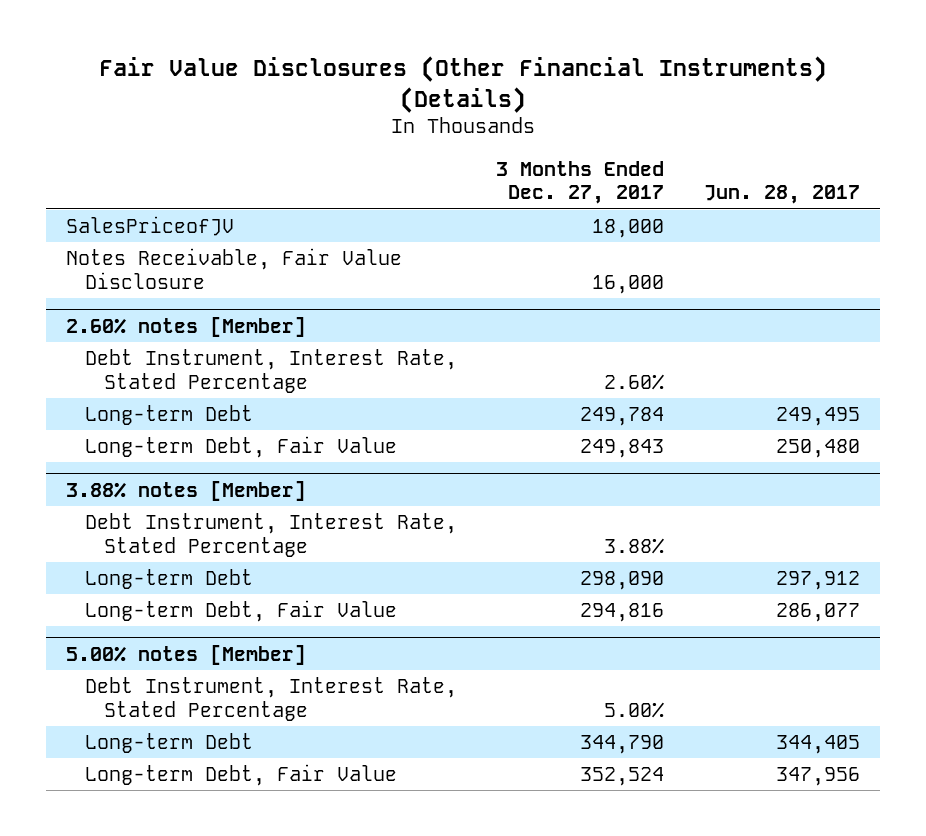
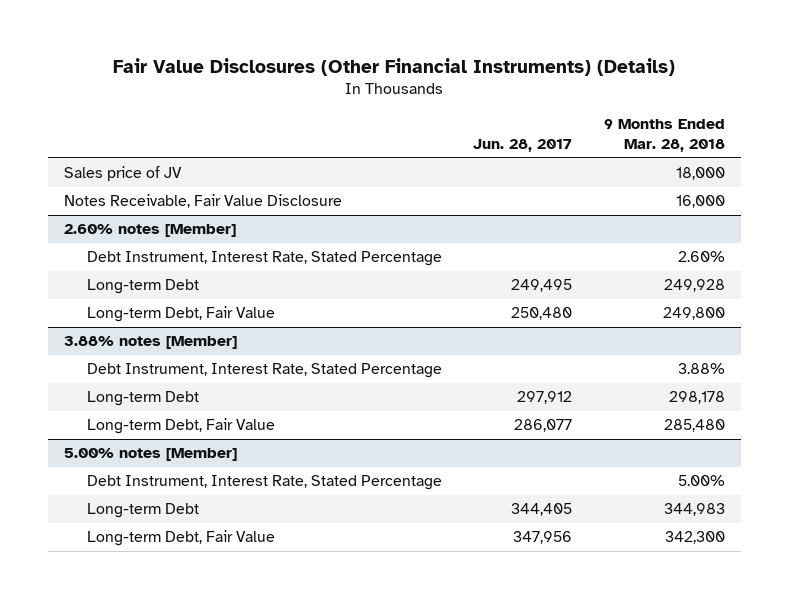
[496,160,665,205] 3 Months Ended Dec. 27, 2017 -> none
none -> [603,119,725,152] 9 Months Ended Mar. 28, 2018
[65,216,234,237] SalesPriceofJV -> [63,166,182,182] Sales price of JV

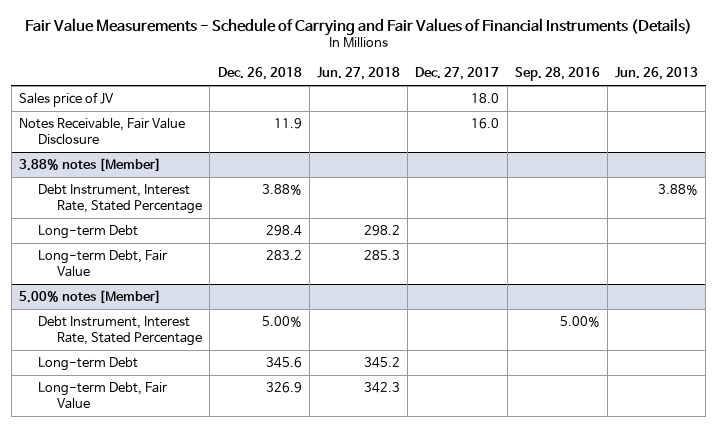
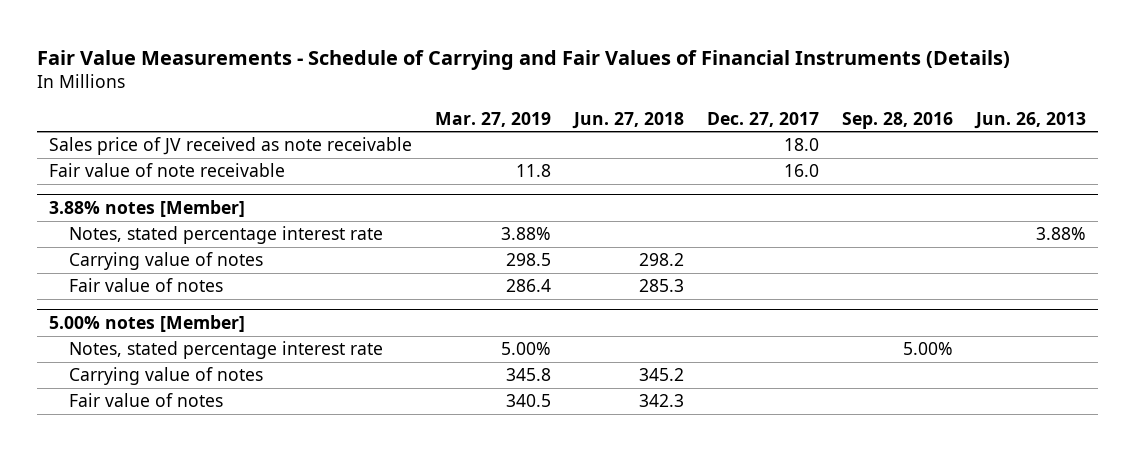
[217,66,302,80] Dec. 26, 2018 -> none
none -> [435,111,552,127] Mar. 27, 2019
[19,92,115,108] Sales price of JV -> [49,137,413,156] Sales price of JV received as note receivable
[19,118,186,146] Notes Receivable, Fair Value Disclosure -> [49,163,286,178] Fair value of note receivable
[38,184,203,215] Debt Instrument, Interest Rate, Stated Percentage -> [69,226,384,245] Notes, stated percentage interest rate
[38,225,139,240] Long-term Debt -> [69,252,264,271] Carrying value of notes
[38,250,168,278] Long-term Debt, Fair Value -> [69,278,224,293] Fair value of notes
[38,316,203,347] Debt Instrument, Interest Rate, Stated Percentage -> [69,341,384,360] Notes, stated percentage interest rate
[38,357,139,372] Long-term Debt -> [69,367,264,386] Carrying value of notes
[38,382,168,410] Long-term Debt, Fair Value -> [69,393,224,408] Fair value of notes

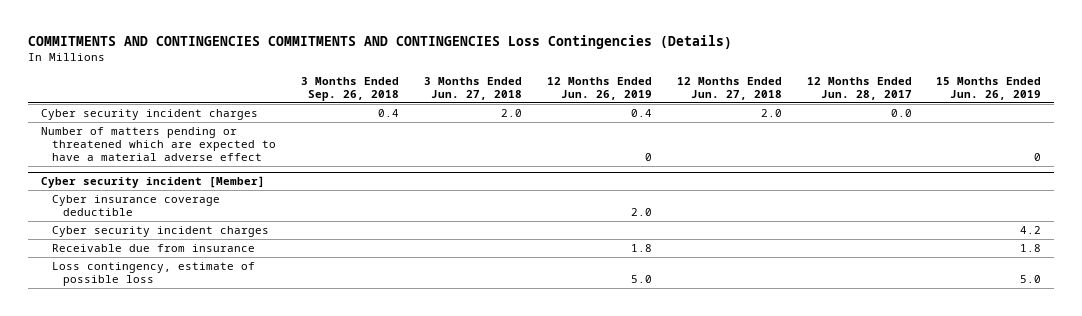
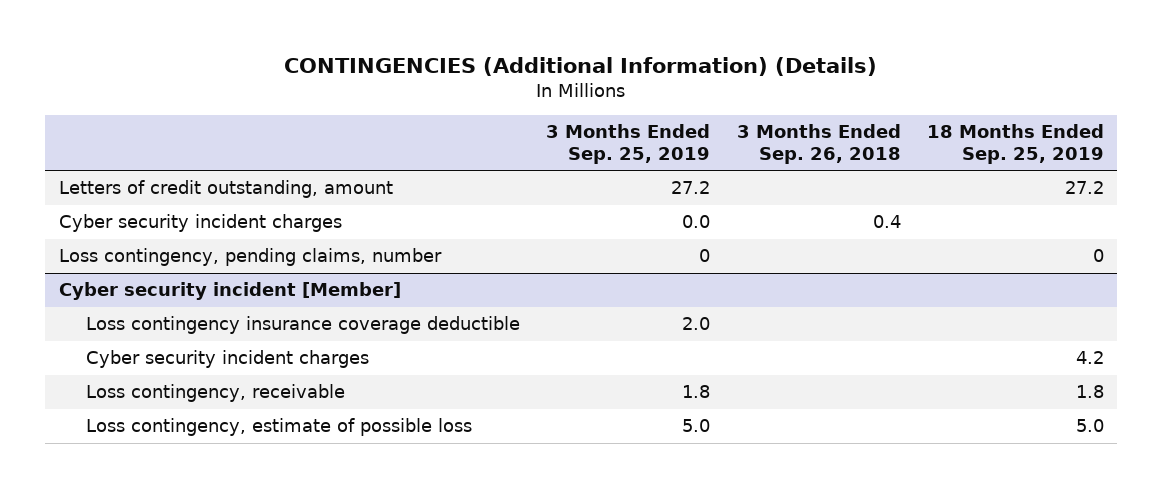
[28,34,733,49] COMMITMENTS AND CONTINGENCIES COMMITMENTS AND CONTINGENCIES Loss Contingencies (Details) -> [284,57,878,77] CONTINGENCIES (Additional Information) (Details)
[423,76,522,100] 3 Months Ended Jun. 27, 2018 -> none
[546,76,652,100] 12 Months Ended Jun. 26, 2019 -> none
[676,76,782,100] 12 Months Ended Jun. 27, 2018 -> none
[806,76,912,100] 12 Months Ended Jun. 28, 2017 -> none
[936,76,1042,100] 15 Months Ended Jun. 26, 2019 -> none
none -> [546,124,711,164] 3 Months Ended Sep. 25, 2019
none -> [927,124,1105,164] 18 Months Ended Sep. 25, 2019
none -> [58,180,393,199] Letters of credit outstanding, amount
[40,126,276,161] Number of matters pending or threatened which are expected to have a material adverse effect -> [58,248,442,267] Loss contingency, pending claims, number
[51,194,220,216] Cyber insurance coverage deductible -> [85,316,520,335] Loss contingency insurance coverage deductible
[51,243,255,252] Receivable due from insurance -> [85,384,345,403] Loss contingency, receivable

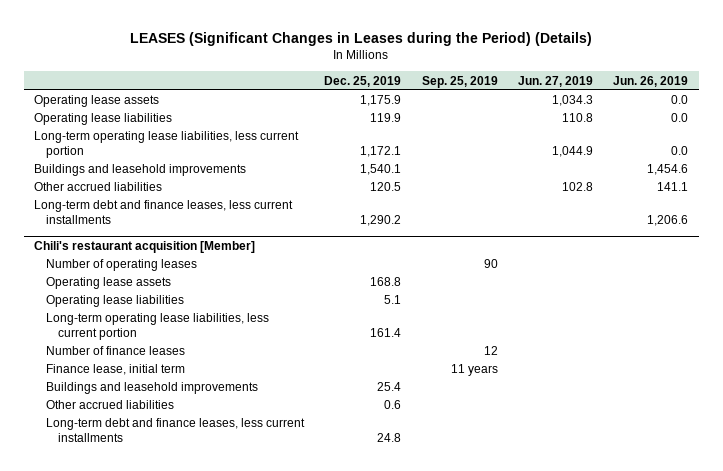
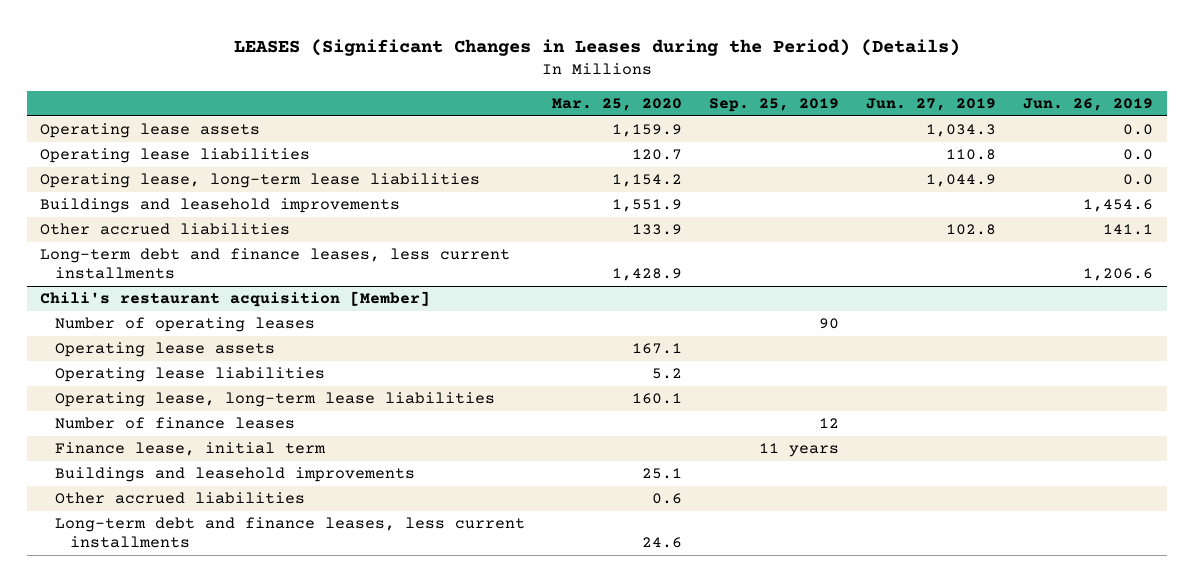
[324,75,402,87] Dec. 25, 2019 -> none
none -> [552,97,683,111] Mar. 25, 2020
[34,131,300,158] Long-term operating lease liabilities, less current portion -> [40,173,481,189] Operating lease, long-term lease liabilities
[45,313,269,340] Long-term operating lease liabilities, less current portion -> [55,392,496,408] Operating lease, long-term lease liabilities

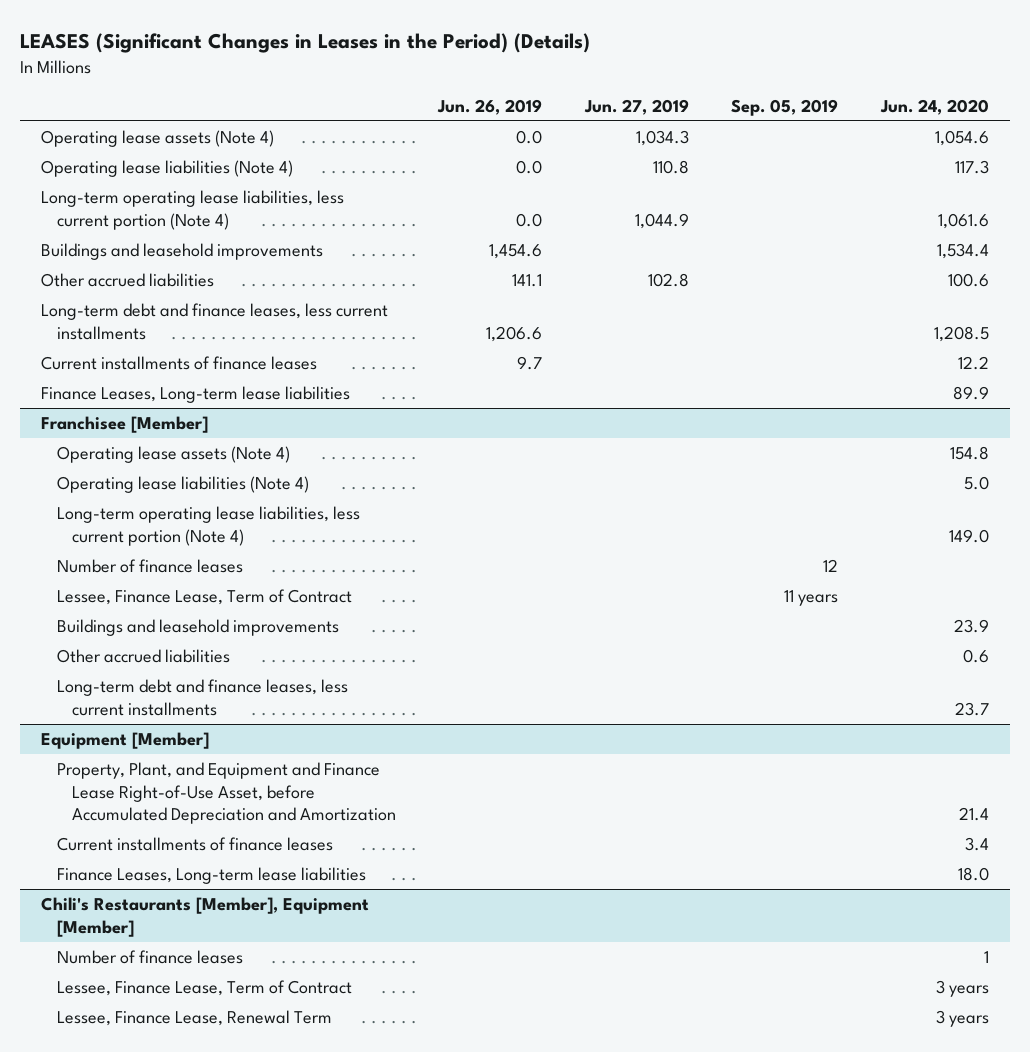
[233,39,960,57] LEASES (Significant Changes in Leases during the Period) (Details) -> [20,33,591,54] LEASES (Significant Changes in Leases in the Period) (Details)
[552,97,683,111] Mar. 25, 2020 -> none
[709,97,840,112] Sep. 25, 2019 -> none
none -> [731,98,839,116] Sep. 05, 2019
none -> [879,98,989,115] Jun. 24, 2020
[40,123,261,139] Operating lease assets -> [41,130,275,148] Operating lease assets (Note 4)
[40,148,311,164] Operating lease liabilities -> [41,160,294,178] Operating lease liabilities (Note 4)
[40,173,481,189] Operating lease, long-term lease liabilities -> [41,190,345,230] Long-term operating lease liabilities, less current portion (Note 4)
[55,317,316,333] Number of operating leases -> none
none -> [41,356,318,371] Current installments of finance leases
none -> [41,386,351,404] Finance Leases, Long-term lease liabilities
[40,291,431,308] Chili's restaurant acquisition [Member] -> [41,416,209,434] Franchisee [Member]
[55,342,276,358] Operating lease assets -> [56,446,290,464] Operating lease assets (Note 4)
[55,367,326,383] Operating lease liabilities -> [56,476,309,494] Operating lease liabilities (Note 4)
[55,392,496,408] Operating lease, long-term lease liabilities -> [56,506,360,546] Long-term operating lease liabilities, less current portion (Note 4)
[55,442,327,457] Finance lease, initial term -> [56,589,352,606] Lessee, Finance Lease, Term of Contract
none -> [41,732,210,750] Equipment [Member]
none -> [56,762,397,824] Property, Plant, and Equipment and Finance Lease Right-of-Use Asset, before Accumulated Depreciation and Amortization
none -> [56,837,333,852] Current installments of finance leases
none -> [56,867,366,885] Finance Leases, Long-term lease liabilities
none -> [41,897,370,937] Chili's Restaurants [Member], Equipment [Member]
none -> [56,950,243,965] Number of finance leases
none -> [56,980,352,997] Lessee, Finance Lease, Term of Contract
none -> [56,1010,332,1027] Lessee, Finance Lease, Renewal Term

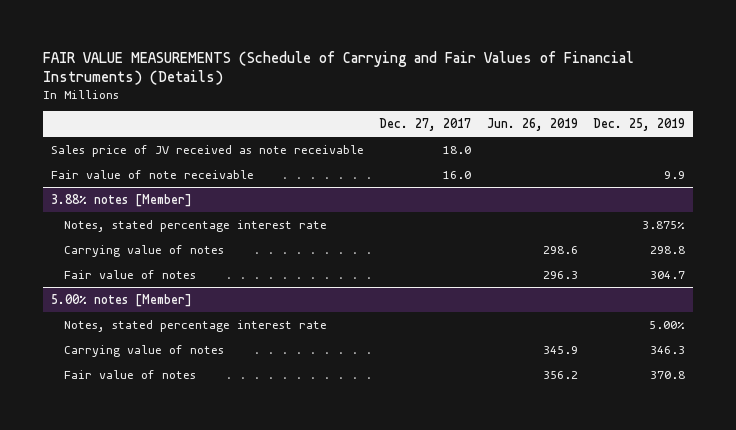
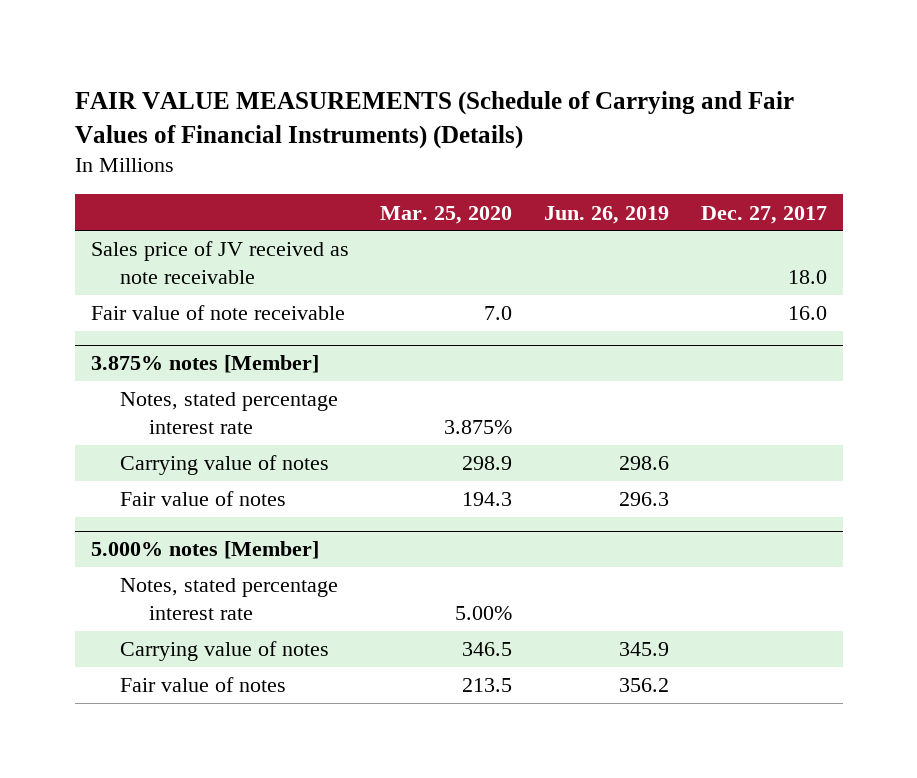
[592,118,685,132] Dec. 25, 2019 -> none
none -> [380,205,513,224] Mar. 25, 2020
[51,193,193,207] 3.88% notes [Member] -> [90,355,319,374] 3.875% notes [Member]
[51,293,193,307] 5.00% notes [Member] -> [90,541,319,560] 5.000% notes [Member]

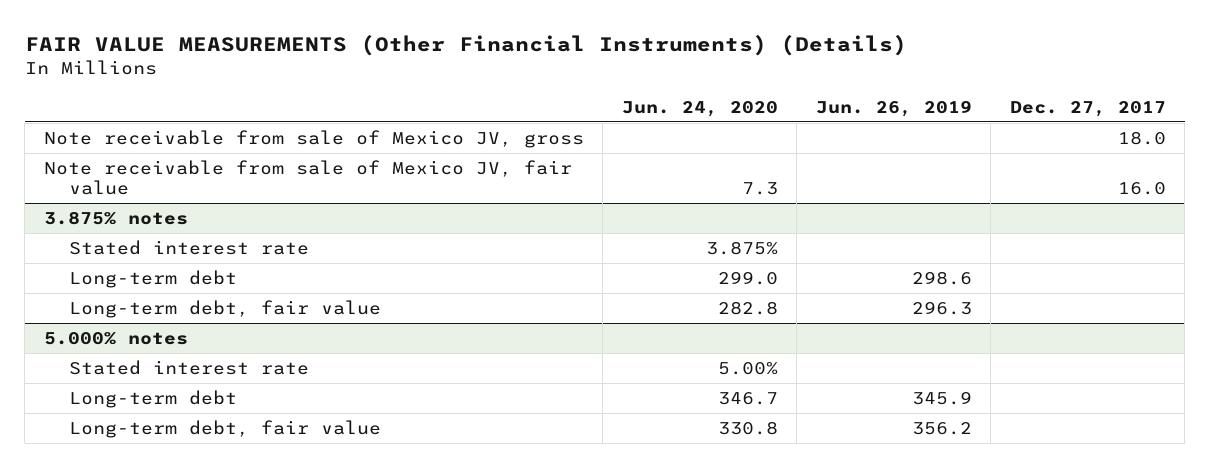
[74,90,794,149] FAIR VALUE MEASUREMENTS (Schedule of Carrying and Fair Values of Financial Instruments) (Details) -> [24,35,907,57] FAIR VALUE MEASUREMENTS (Other Financial Instruments) (Details)
[380,205,513,224] Mar. 25, 2020 -> none
none -> [621,100,778,117] Jun. 24, 2020
[90,241,349,285] Sales price of JV received as note receivable -> [43,129,584,148] Note receivable from sale of Mexico JV, gross
[90,305,345,321] Fair value of note receivable -> [43,159,572,196] Note receivable from sale of Mexico JV, fair value
[90,355,319,374] 3.875% notes [Member] -> [43,210,188,225] 3.875% notes
[119,392,338,435] Notes, stated percentage interest rate -> [69,239,310,255] Stated interest rate
[119,455,329,476] Carrying value of notes -> [69,269,238,288] Long-term debt
[119,491,286,507] Fair value of notes -> [69,299,382,318] Long-term debt, fair value
[90,541,319,560] 5.000% notes [Member] -> [43,331,188,345] 5.000% notes
[119,578,338,621] Notes, stated percentage interest rate -> [69,359,310,375] Stated interest rate
[119,641,329,662] Carrying value of notes -> [69,389,238,408] Long-term debt
[119,677,286,693] Fair value of notes -> [69,419,382,438] Long-term debt, fair value

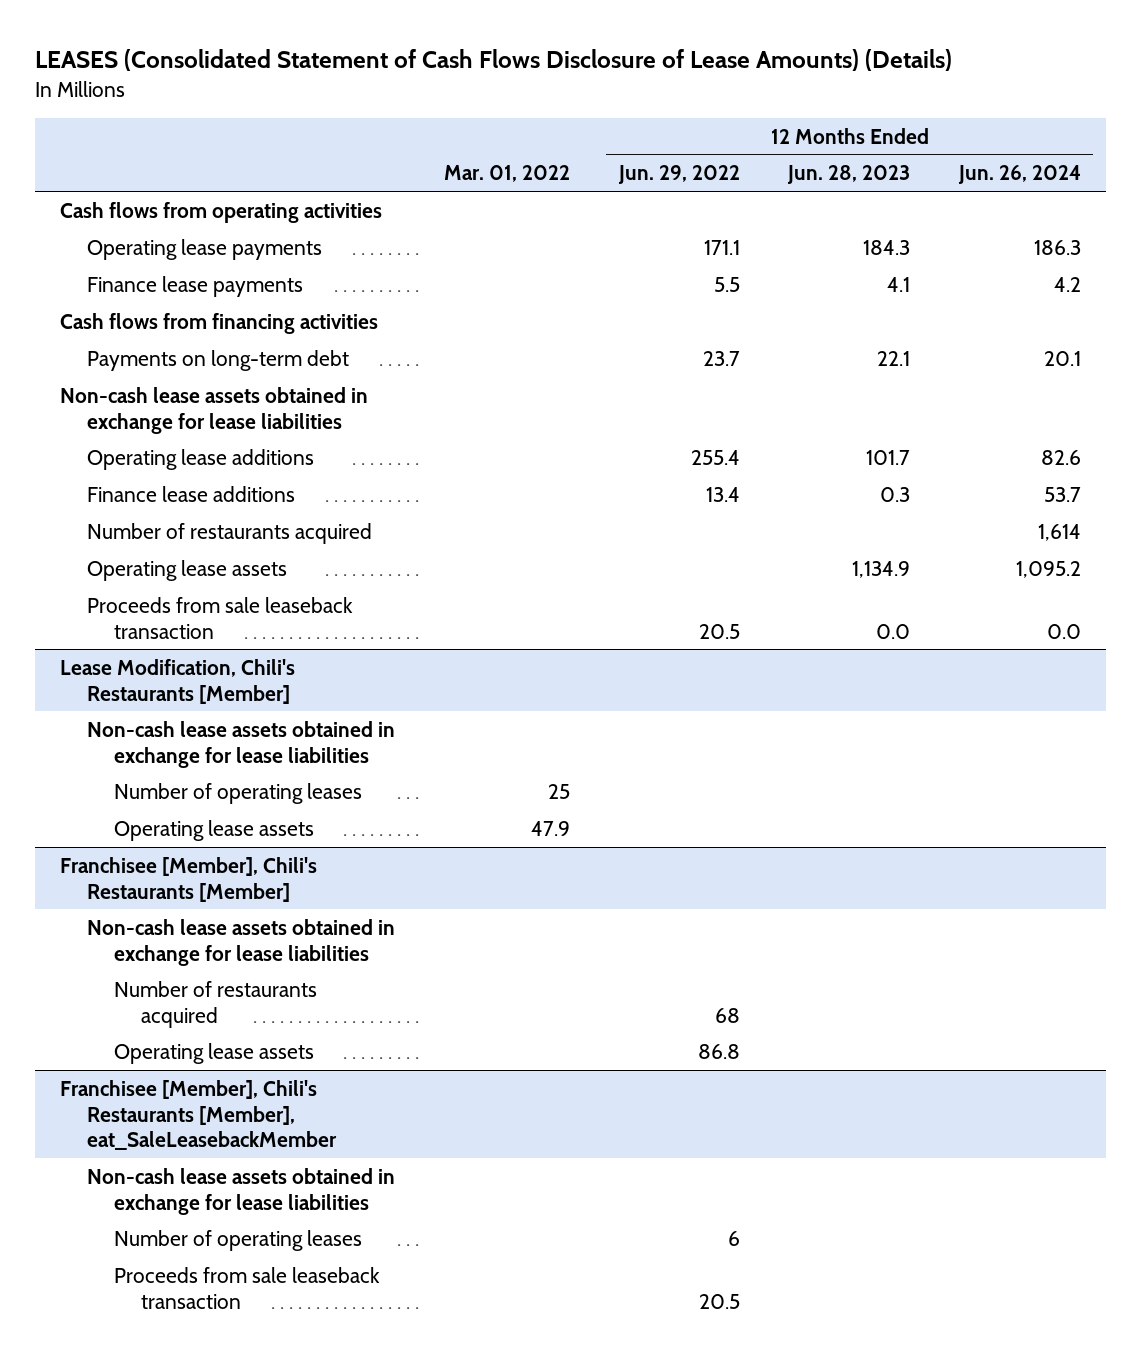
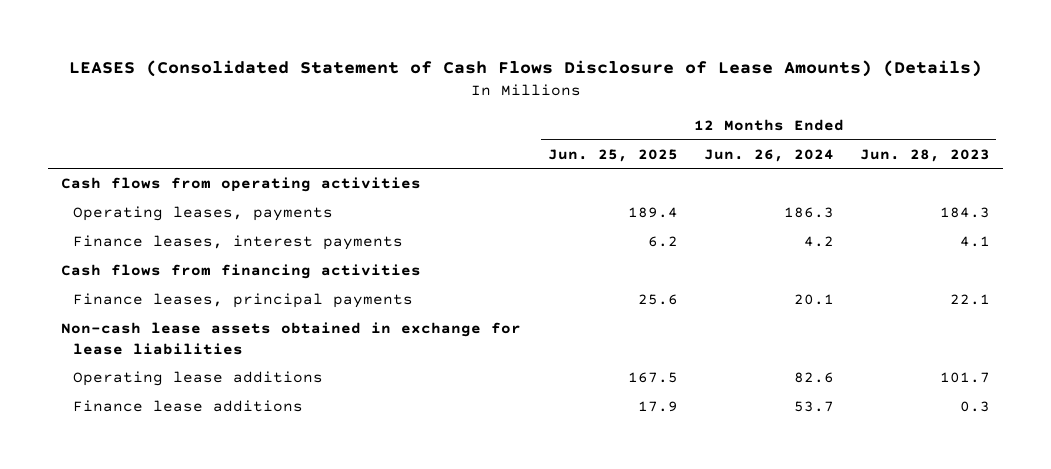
[443,165,570,183] Mar. 01, 2022 -> none
[617,165,740,185] Jun. 29, 2022 -> none
none -> [547,148,678,162] Jun. 25, 2025
[86,238,322,260] Operating lease payments -> [73,206,334,222] Operating leases, payments
[86,275,303,297] Finance lease payments -> [73,235,404,251] Finance leases, interest payments
[86,349,349,371] Payments on long-term debt -> [73,293,414,309] Finance leases, principal payments
[86,522,372,544] Number of restaurants acquired -> none
[86,559,287,581] Operating lease assets -> none
[86,596,353,639] Proceeds from sale leaseback transaction -> none
[59,658,295,704] Lease Modification, Chili's Restaurants [Member] -> none
[86,720,395,768] Non-cash lease assets obtained in exchange for lease liabilities -> none
[113,782,362,804] Number of operating leases -> none
[113,819,314,841] Operating lease assets -> none
[59,856,317,902] Franchisee [Member], Chili's Restaurants [Member] -> none
[86,918,395,966] Non-cash lease assets obtained in exchange for lease liabilities -> none
[113,980,317,1028] Number of restaurants acquired -> none
[113,1042,314,1064] Operating lease assets -> none
[59,1079,337,1151] Franchisee [Member], Chili's Restaurants [Member], eat_SaleLeasebackMember -> none
[86,1167,395,1215] Non-cash lease assets obtained in exchange for lease liabilities -> none
[113,1229,362,1251] Number of operating leases -> none
[113,1266,380,1309] Proceeds from sale leaseback transaction -> none

